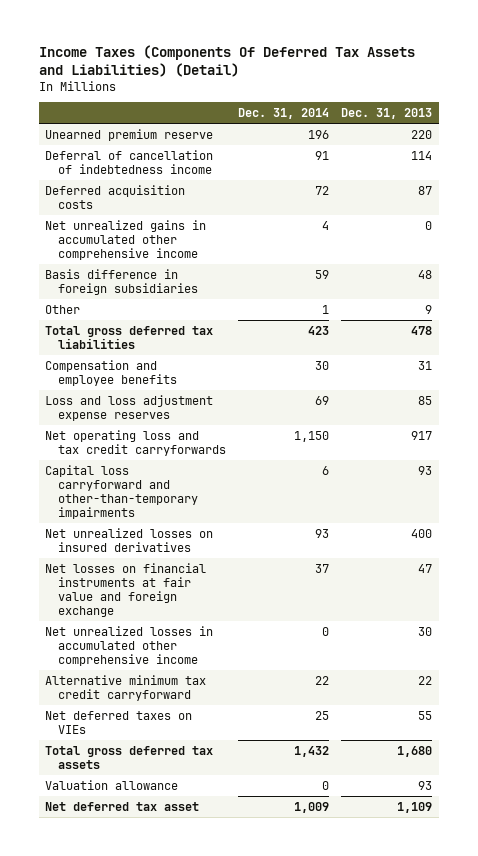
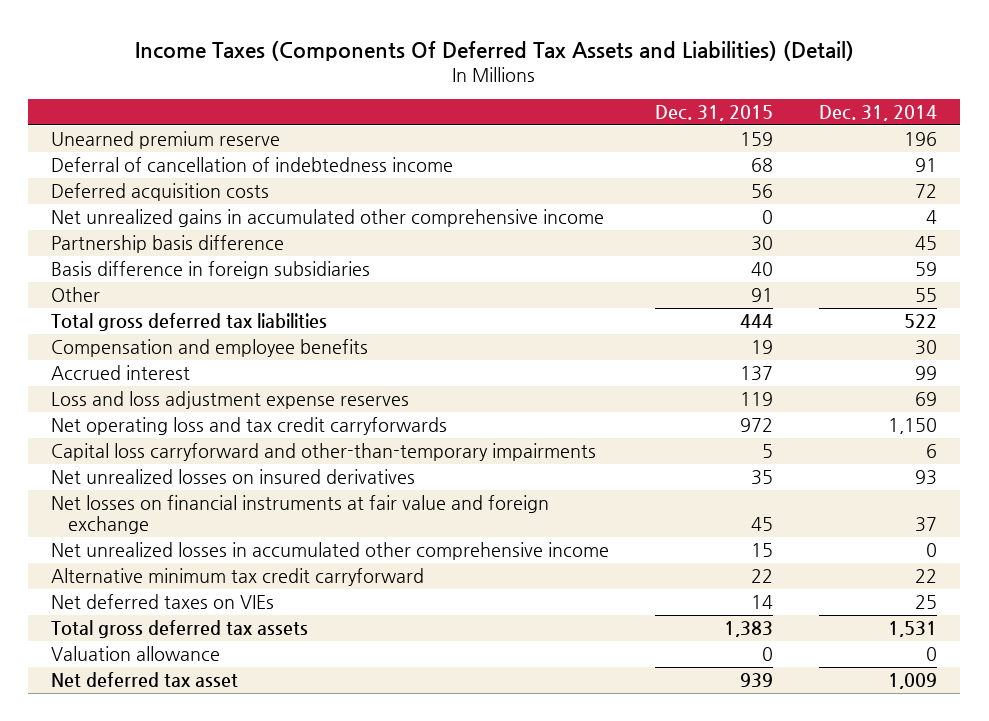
[341,107,433,119] Dec. 31, 2013 -> none
none -> [655,105,774,122] Dec. 31, 2015
none -> [51,235,285,254] Partnership basis difference
[322,304,330,314] 1 -> [915,288,938,303] 55
[308,325,330,335] 423 -> [904,314,938,329] 522
none -> [51,365,191,381] Accrued interest
[294,745,330,757] 1,432 -> [888,621,938,638] 1,531

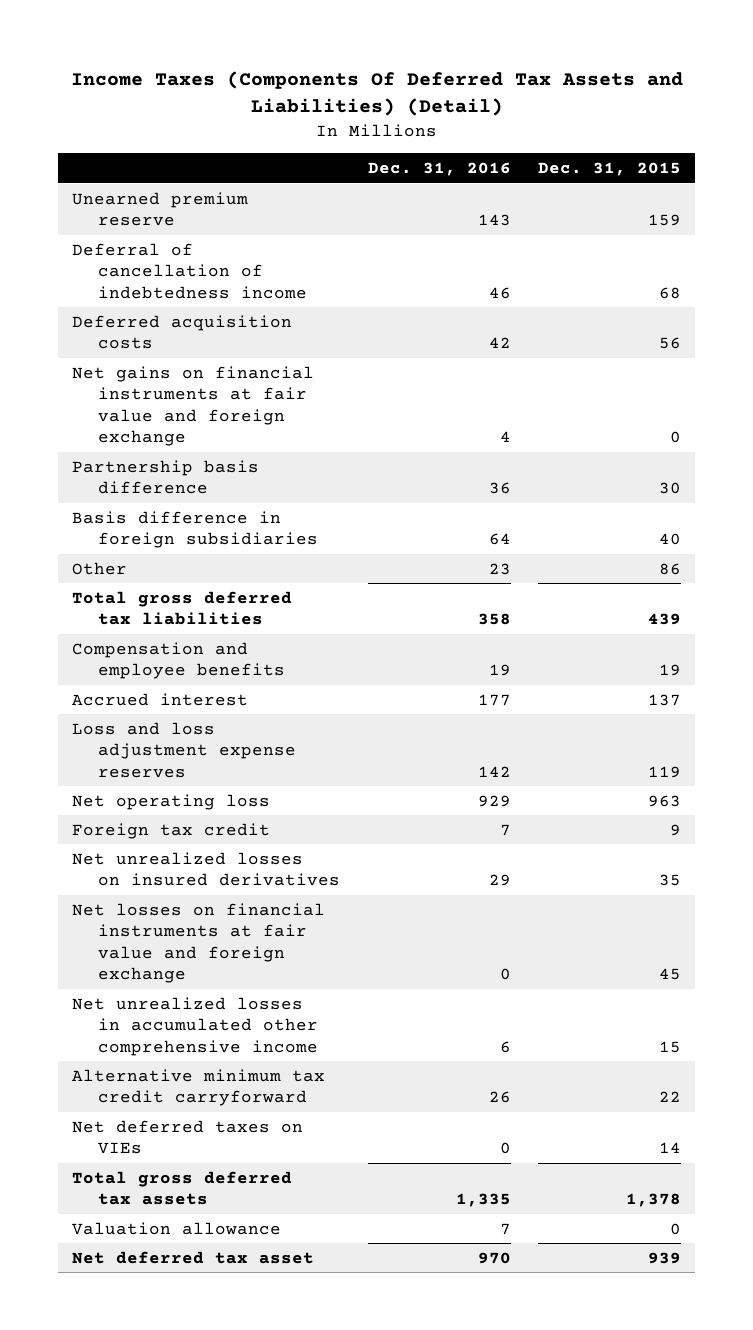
[819,105,938,122] Dec. 31, 2014 -> none
none -> [367,162,511,177] Dec. 31, 2016
[51,209,605,228] Net unrealized gains in accumulated other comprehensive income -> none
none -> [71,365,314,447] Net gains on financial instruments at fair value and foreign exchange
[751,288,774,303] 91 -> [659,562,682,575] 86
[740,314,774,329] 444 -> [648,613,682,626] 439
[51,443,597,462] Capital loss carryforward and other-than-temporary impairments -> none
[51,417,448,436] Net operating loss and tax credit carryforwards -> [71,793,270,810] Net operating loss
[740,418,774,433] 972 -> [648,794,682,807] 963
none -> [71,822,270,839] Foreign tax credit
[724,621,774,638] 1,383 -> [626,1193,682,1208] 1,378

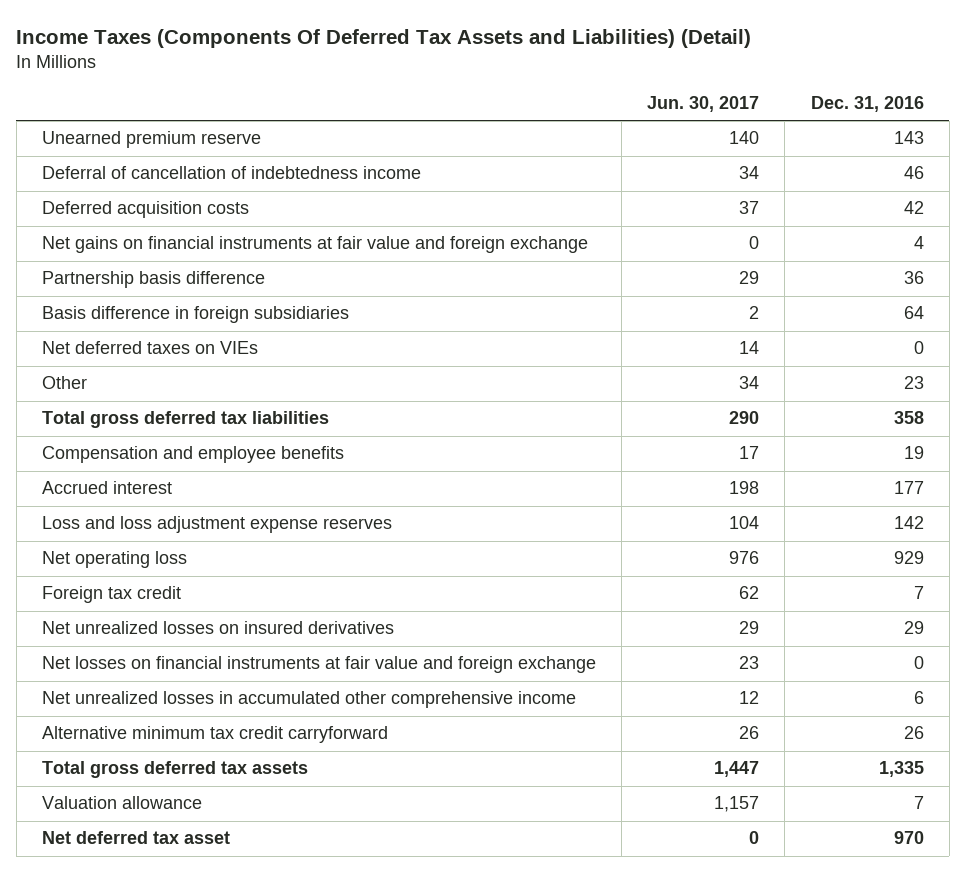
[538,162,682,177] Dec. 31, 2015 -> none
none -> [647,96,760,113] Jun. 30, 2017
[71,1119,303,1155] Net deferred taxes on VIEs -> [41,341,258,355] Net deferred taxes on VIEs

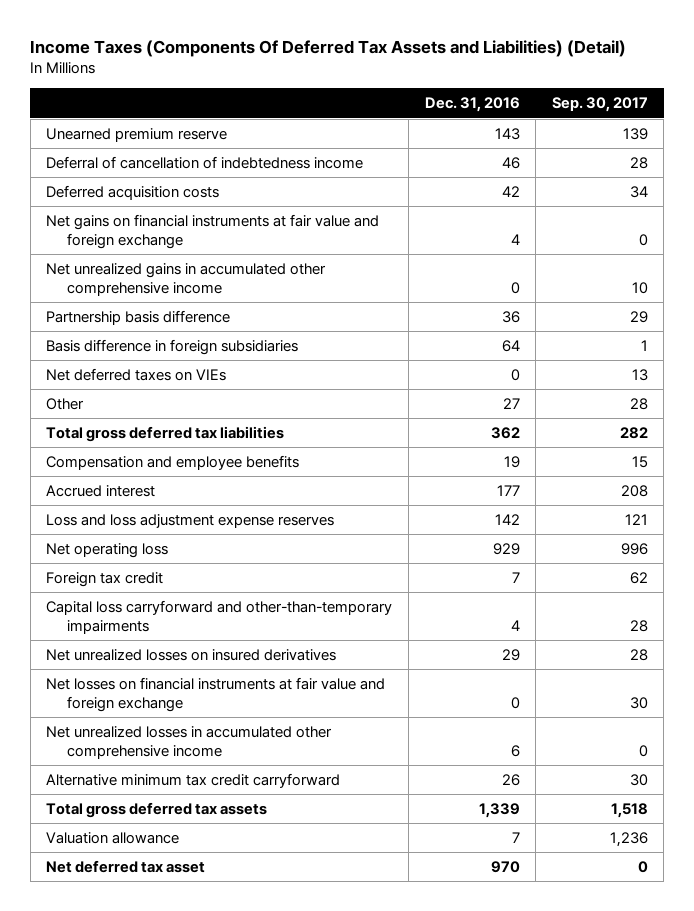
[647,96,760,113] Jun. 30, 2017 -> none
none -> [551,97,648,113] Sep. 30, 2017
none -> [46,262,327,296] Net unrealized gains in accumulated other comprehensive income
[903,376,924,390] 23 -> [502,397,520,409] 27
[893,411,924,425] 358 -> [490,426,520,439] 362
none -> [46,599,393,634] Capital loss carryforward and other-than-temporary impairments
[878,761,924,778] 1,335 -> [478,802,520,818] 1,339

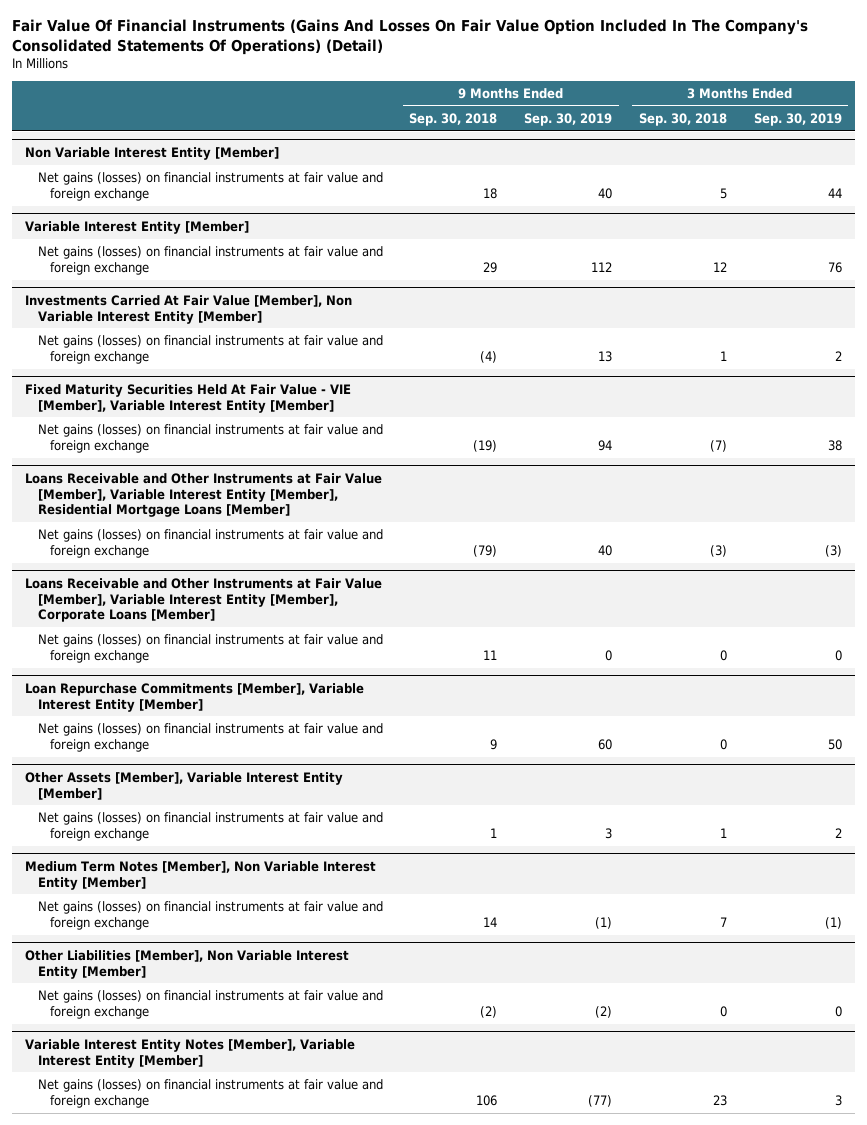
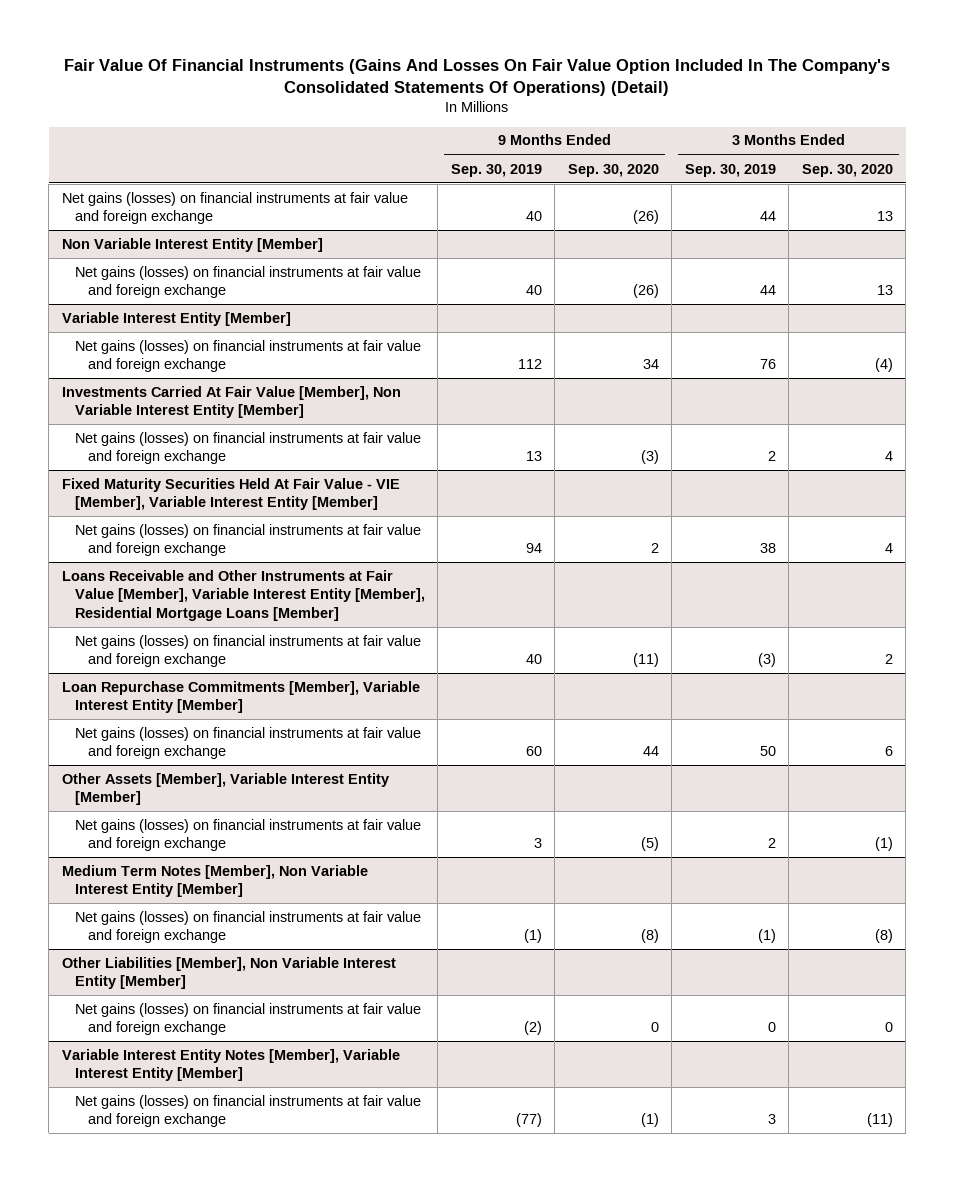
[409,112,498,126] Sep. 30, 2018 -> none
[638,112,727,126] Sep. 30, 2018 -> none
none -> [567,163,659,177] Sep. 30, 2020
none -> [801,163,893,177] Sep. 30, 2020
none -> [61,191,408,225] Net gains (losses) on financial instruments at fair value and foreign exchange
[25,577,383,623] Loans Receivable and Other Instruments at Fair Value [Member], Variable Interest Entity [Member], Corporate Loans [Member] -> none
[37,634,383,663] Net gains (losses) on financial instruments at fair value and foreign exchange -> none

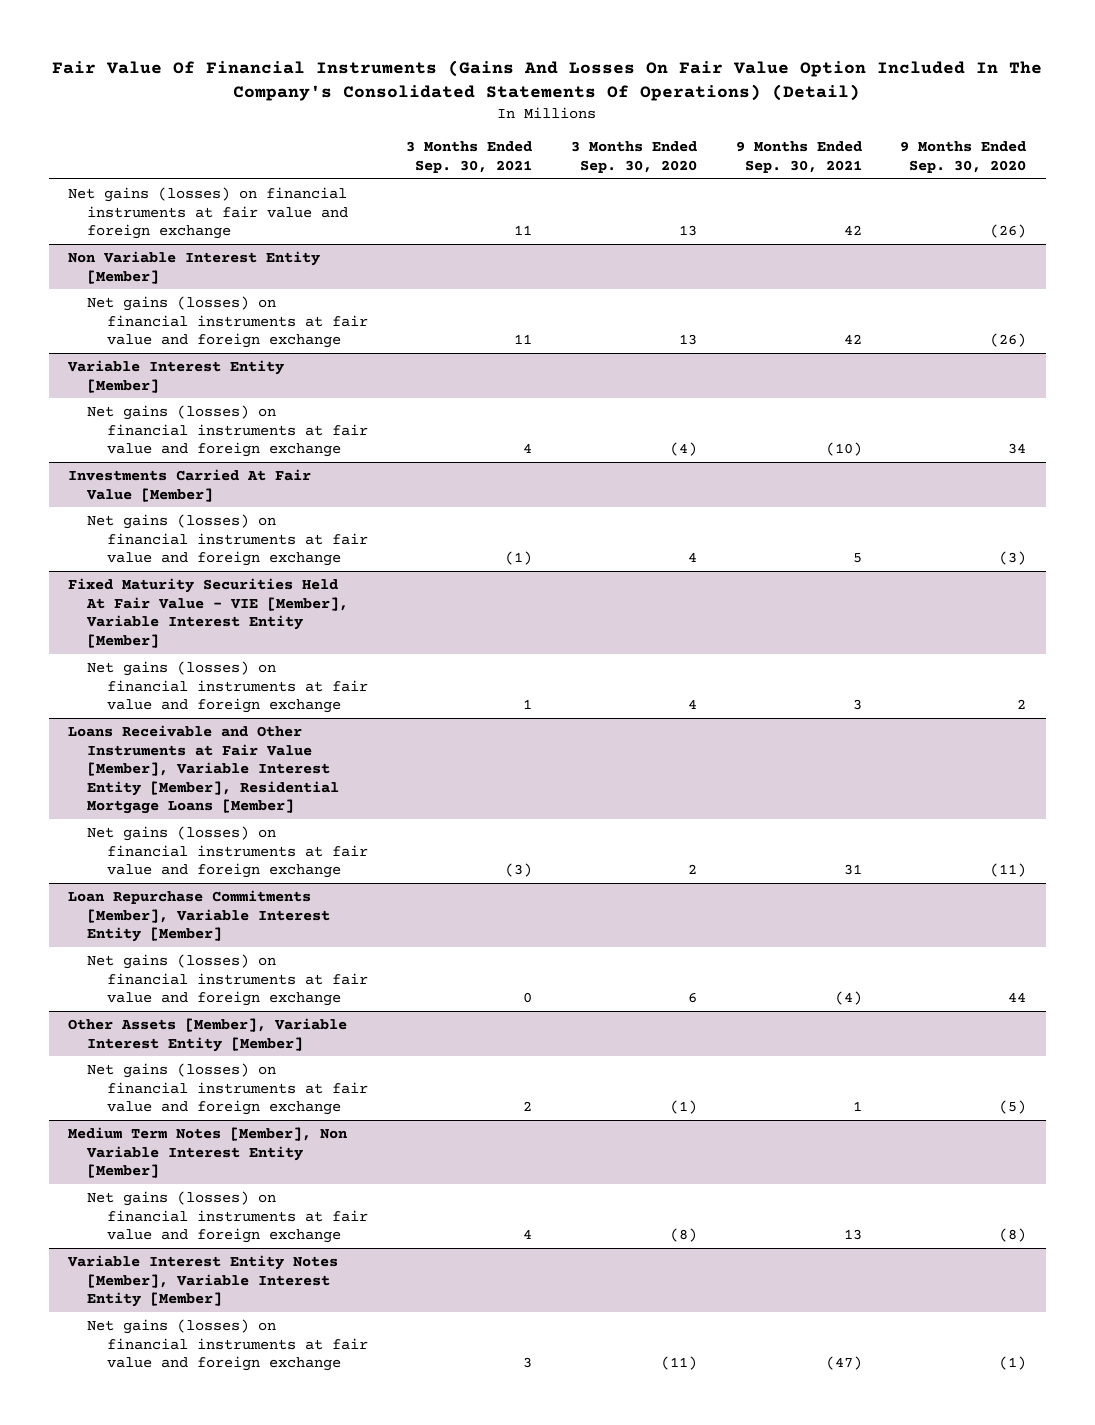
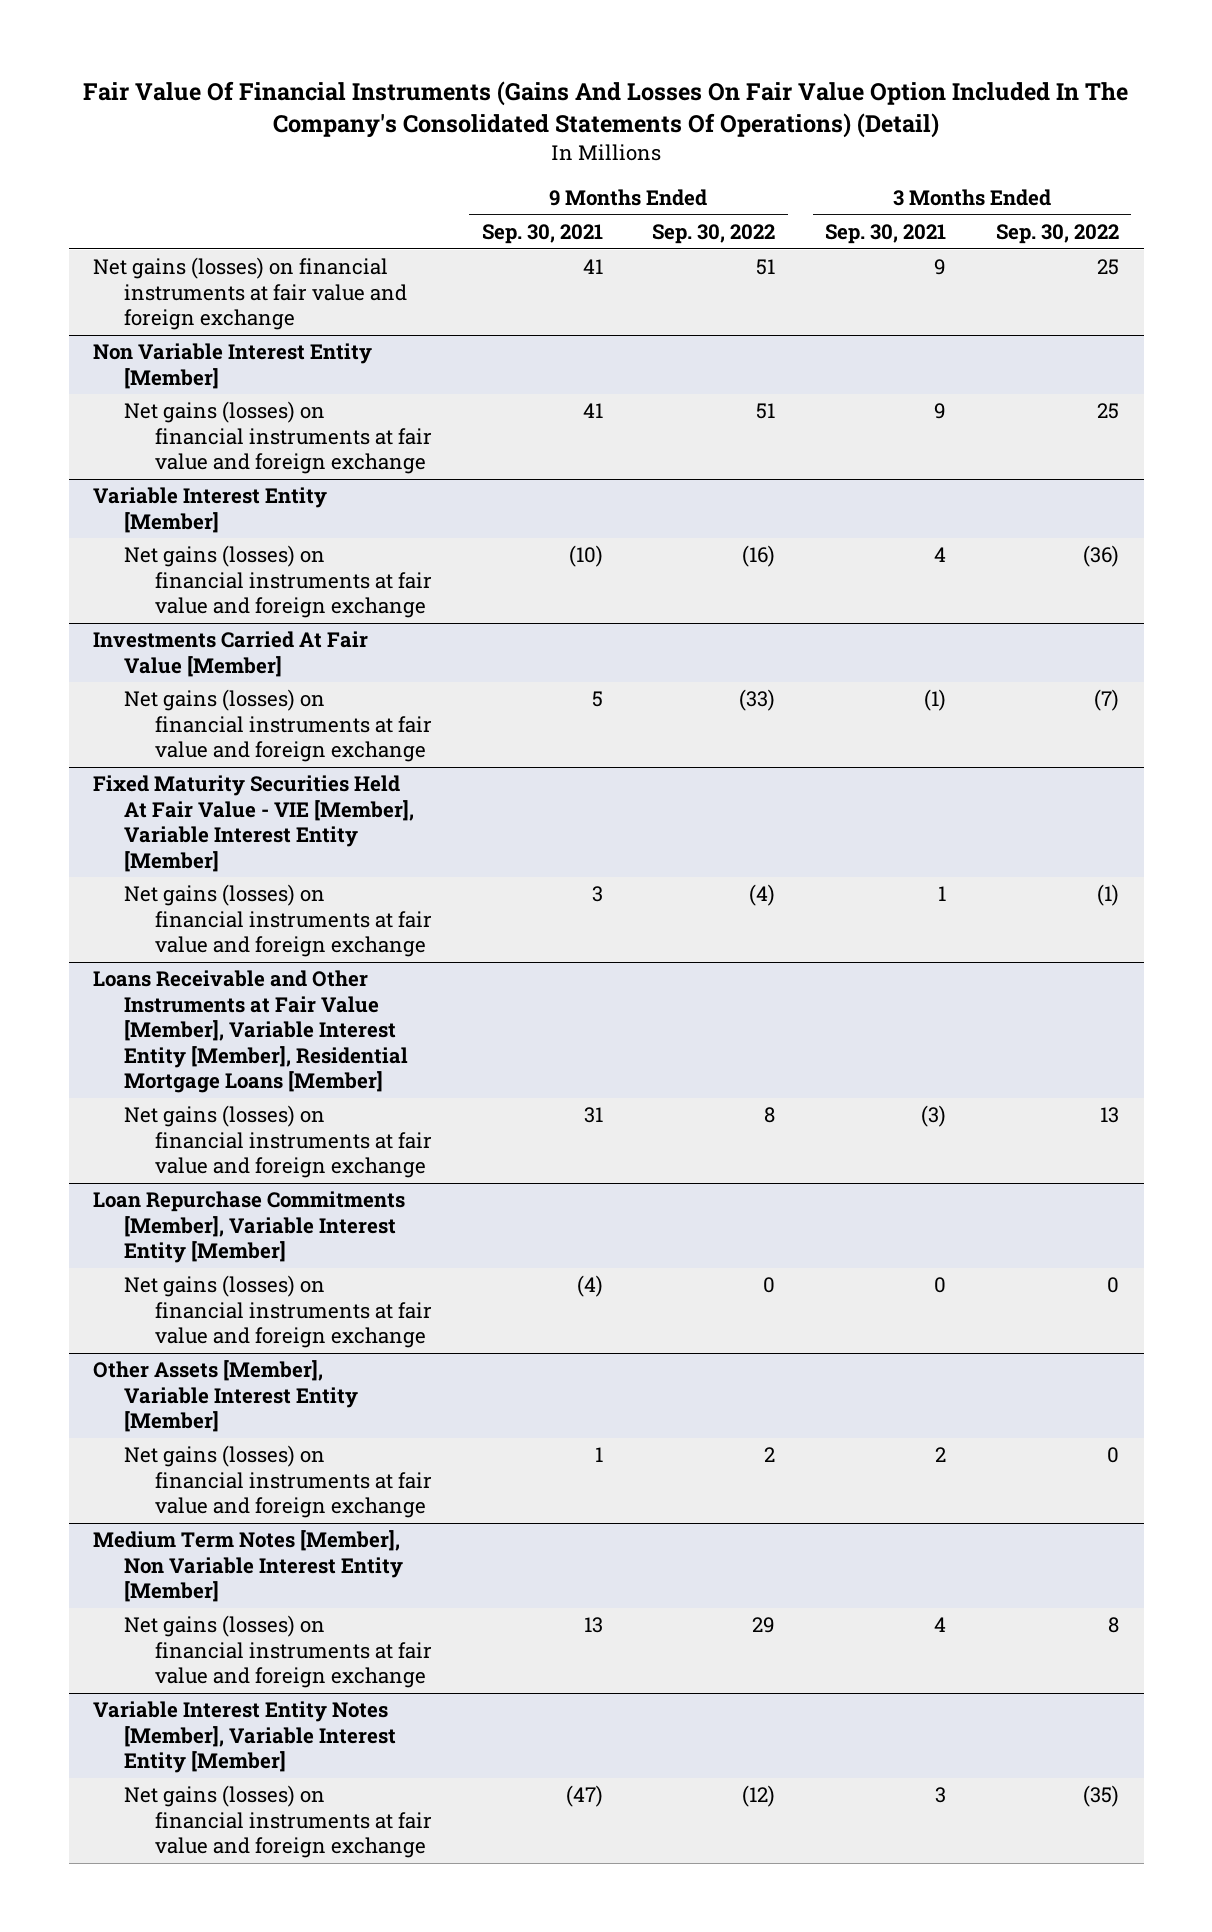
[571,141,698,173] 3 Months Ended Sep. 30, 2020 -> none
[900,141,1027,173] 9 Months Ended Sep. 30, 2020 -> none
none -> [652,224,776,245] Sep. 30, 2022
none -> [995,224,1119,245] Sep. 30, 2022
[514,225,533,236] 11 -> [934,259,947,276] 9
[843,225,862,236] 42 -> [582,259,603,275] 41
[514,334,533,345] 11 -> [934,403,947,420] 9
[843,334,862,345] 42 -> [582,403,603,419] 41

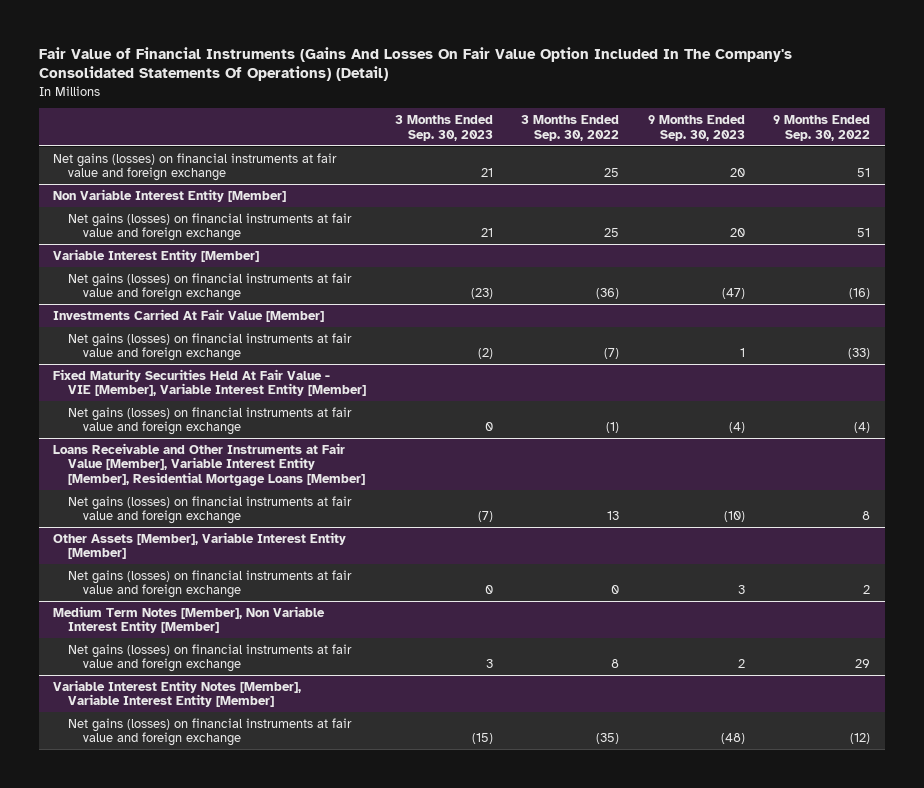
[83,81,1129,139] Fair Value Of Financial Instruments (Gains And Losses On Fair Value Option Included In The Company's Consolidated Statements Of Operations) (Detail) -> [39,46,793,82] Fair Value of Financial Instruments (Gains And Losses On Fair Value Option Included In The Company's Consolidated Statements Of Operations) (Detail)
[481,224,603,245] Sep. 30, 2021 -> none
[825,224,947,245] Sep. 30, 2021 -> none
none -> [394,114,493,141] 3 Months Ended Sep. 30, 2023
none -> [647,114,745,141] 9 Months Ended Sep. 30, 2023
[93,1191,406,1264] Loan Repurchase Commitments [Member], Variable Interest Entity [Member] -> none
[124,1275,432,1349] Net gains (losses) on financial instruments at fair value and foreign exchange -> none

